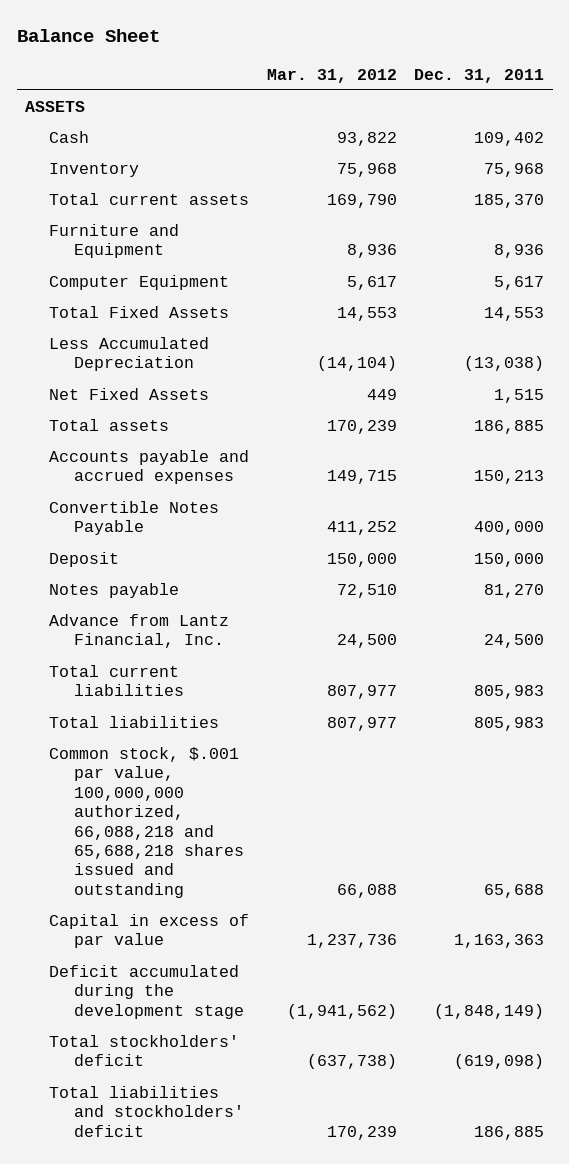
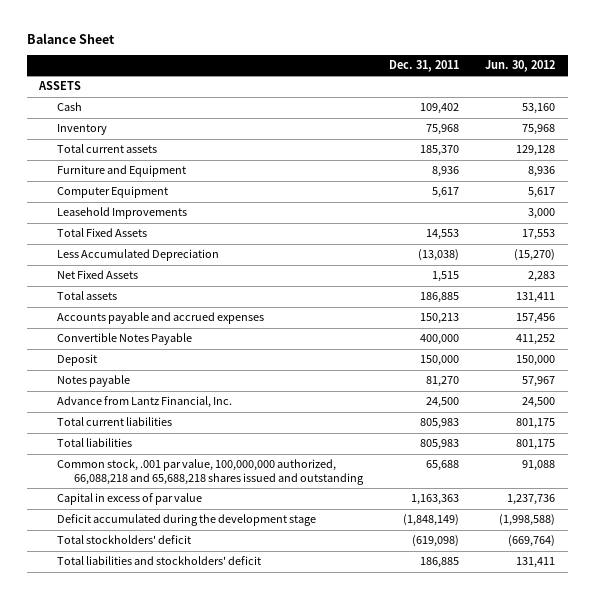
[266,68,397,83] Mar. 31, 2012 -> none
none -> [484,59,555,72] Jun. 30, 2012
none -> [56,207,187,220] Leasehold Improvements
[49,747,244,898] Common stock, $.001 par value, 100,000,000 authorized, 66,088,218 and 65,688,218 shares issued and outstanding -> [56,459,365,485] Common stock, .001 par value, 100,000,000 authorized, 66,088,218 and 65,688,218 shares issued and outstanding

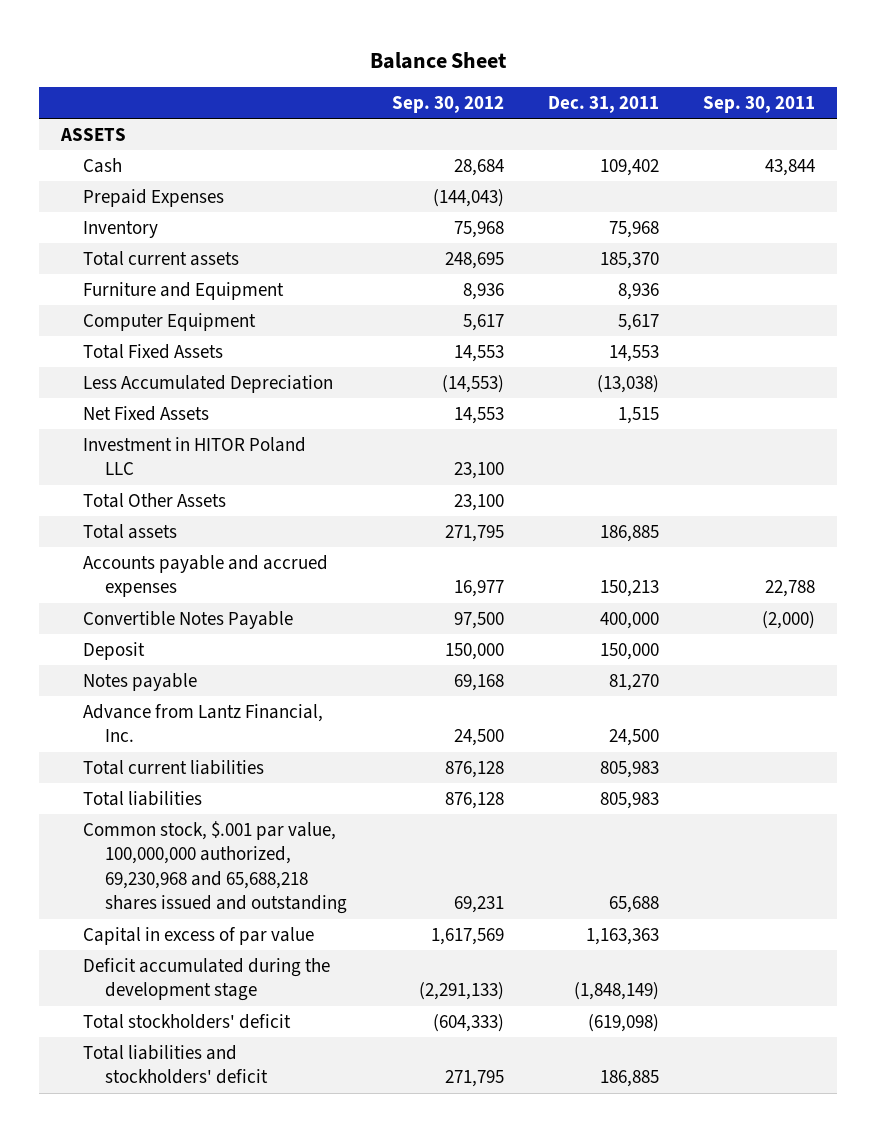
[484,59,555,72] Jun. 30, 2012 -> none
none -> [391,96,504,114] Sep. 30, 2012
none -> [702,96,815,114] Sep. 30, 2011
none -> [83,188,225,207] Prepaid Expenses
[56,207,187,220] Leasehold Improvements -> none
none -> [83,436,307,476] Investment in HITOR Poland LLC
none -> [83,492,227,508] Total Other Assets
[56,459,365,485] Common stock, .001 par value, 100,000,000 authorized, 66,088,218 and 65,688,218 shares issued and outstanding -> [83,820,348,915] Common stock, $.001 par value, 100,000,000 authorized, 69,230,968 and 65,688,218 shares issued and outstanding

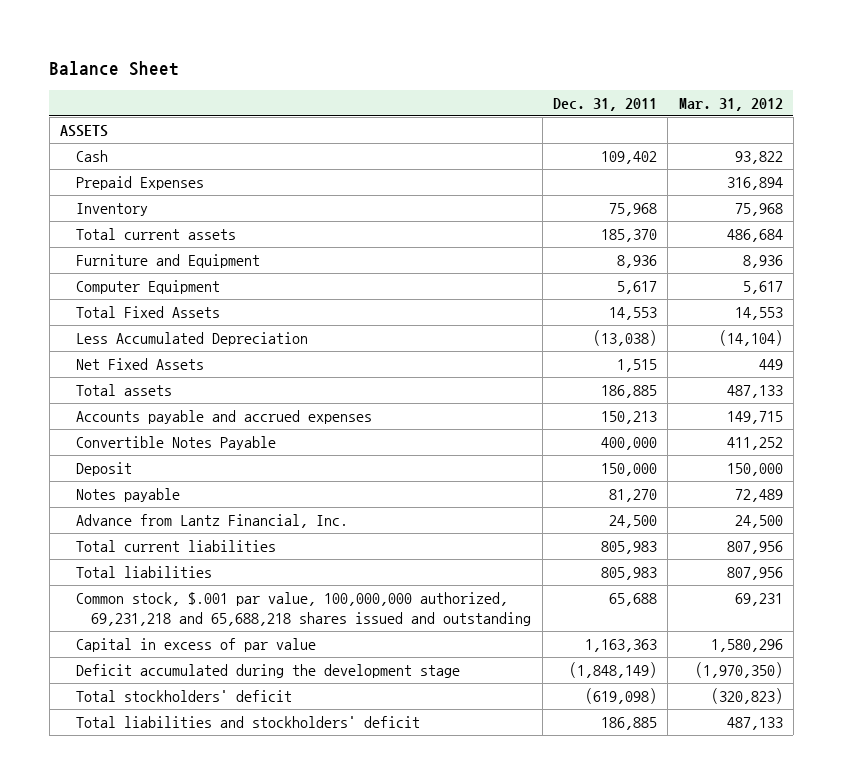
[391,96,504,114] Sep. 30, 2012 -> none
[702,96,815,114] Sep. 30, 2011 -> none
none -> [678,98,783,112] Mar. 31, 2012
[83,436,307,476] Investment in HITOR Poland LLC -> none
[83,492,227,508] Total Other Assets -> none
[83,820,348,915] Common stock, $.001 par value, 100,000,000 authorized, 69,230,968 and 65,688,218 shares issued and outstanding -> [75,591,532,626] Common stock, $.001 par value, 100,000,000 authorized, 69,231,218 and 65,688,218 shares issued and outstanding

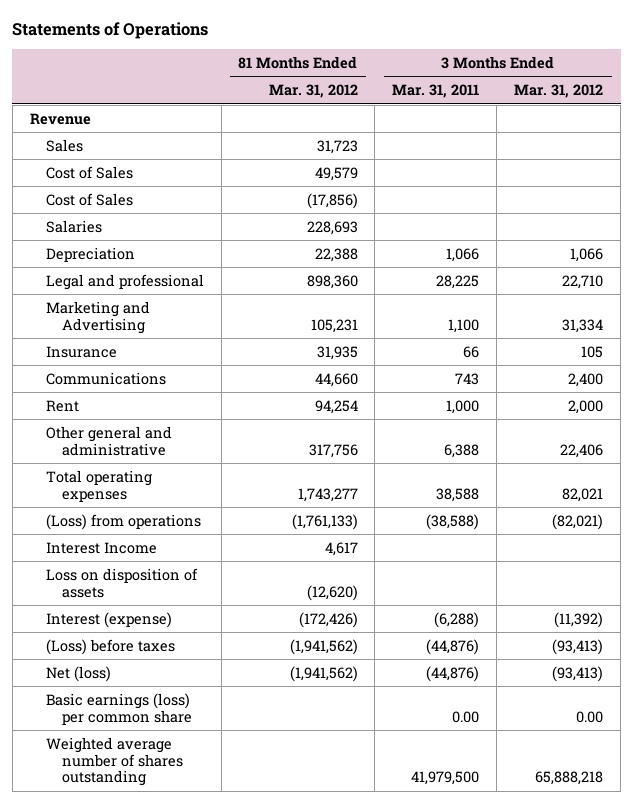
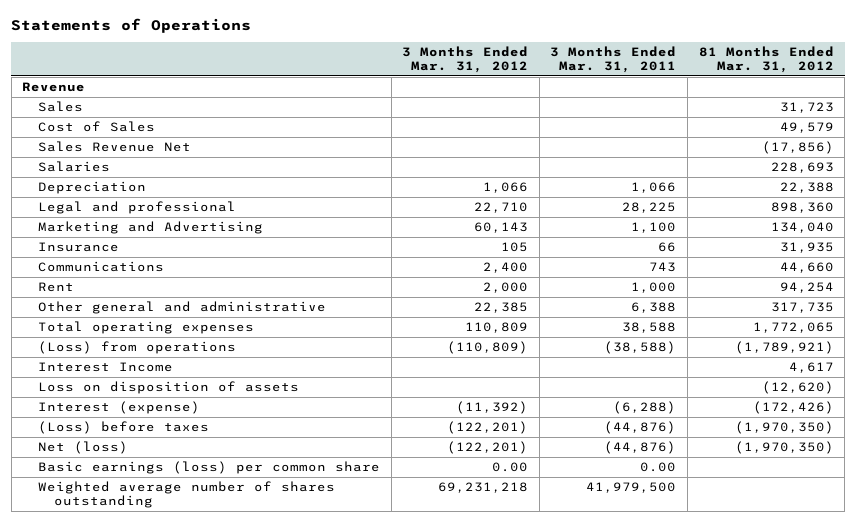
[45,192,133,206] Cost of Sales -> [38,141,192,153] Sales Revenue Net
[310,318,358,333] 105,231 -> [770,222,834,234] 134,040
[562,318,604,333] 31,334 -> [474,222,529,234] 60,143
[308,443,358,458] 317,756 -> [770,302,834,314] 317,735
[560,443,604,458] 22,406 -> [474,302,529,314] 22,385
[297,487,358,502] 1,743,277 -> [752,322,834,334] 1,772,065
[562,487,604,502] 82,021 -> [465,322,529,334] 110,809
[291,513,358,530] (1,761,133) -> [734,341,834,355] (1,789,921)
[552,513,604,530] (82,021) -> [447,341,529,355] (110,809)
[289,638,358,655] (1,941,562) -> [734,421,834,435] (1,970,350)
[552,638,604,655] (93,413) -> [447,421,529,435] (122,201)
[289,665,358,682] (1,941,562) -> [734,441,834,455] (1,970,350)
[552,665,604,682] (93,413) -> [447,441,529,455] (122,201)
[535,771,604,786] 65,888,218 -> [438,482,529,494] 69,231,218

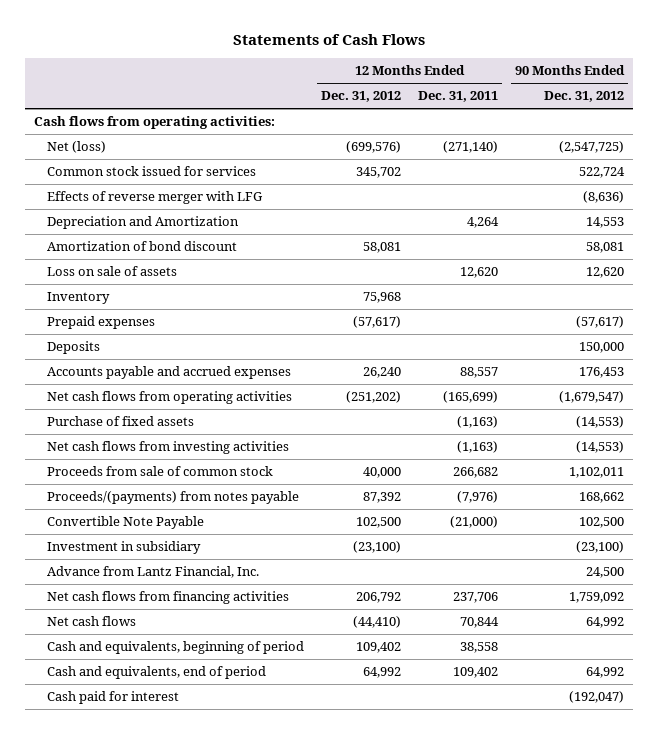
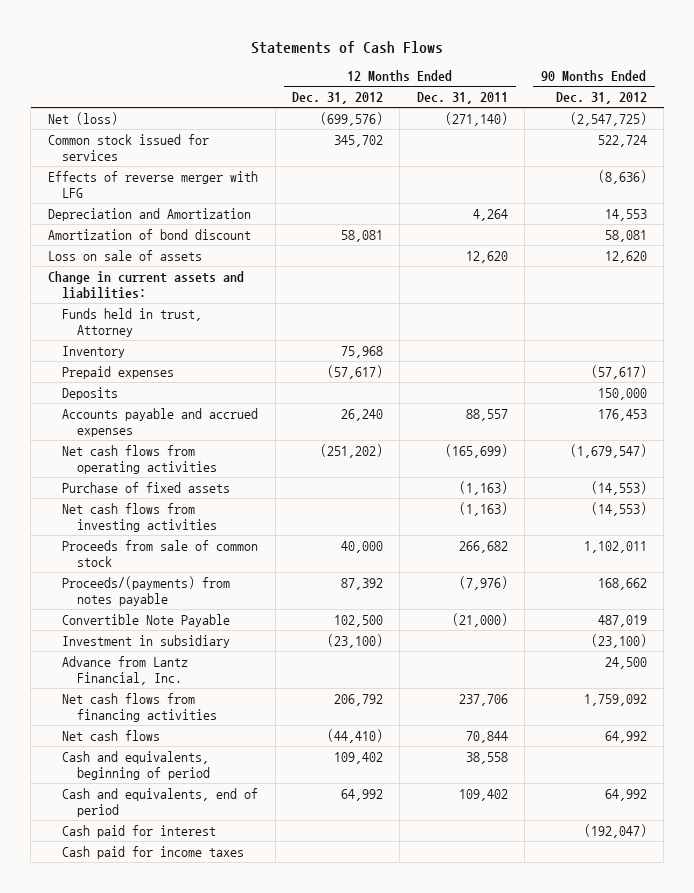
[33,116,275,130] Cash flows from operating activities: -> none
none -> [47,270,244,299] Change in current assets and liabilities:
none -> [62,307,203,337] Funds held in trust, Attorney
[579,517,625,529] 102,500 -> [597,614,647,627] 487,019
none -> [62,845,245,859] Cash paid for income taxes

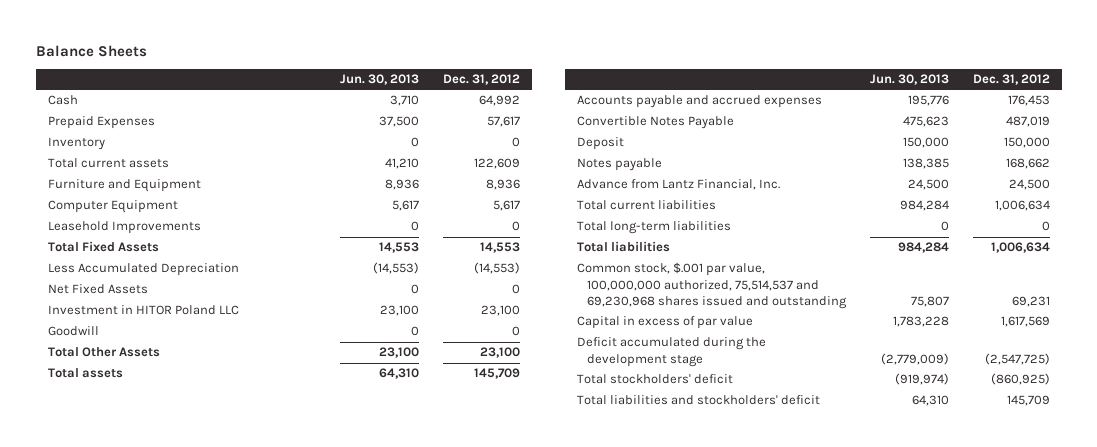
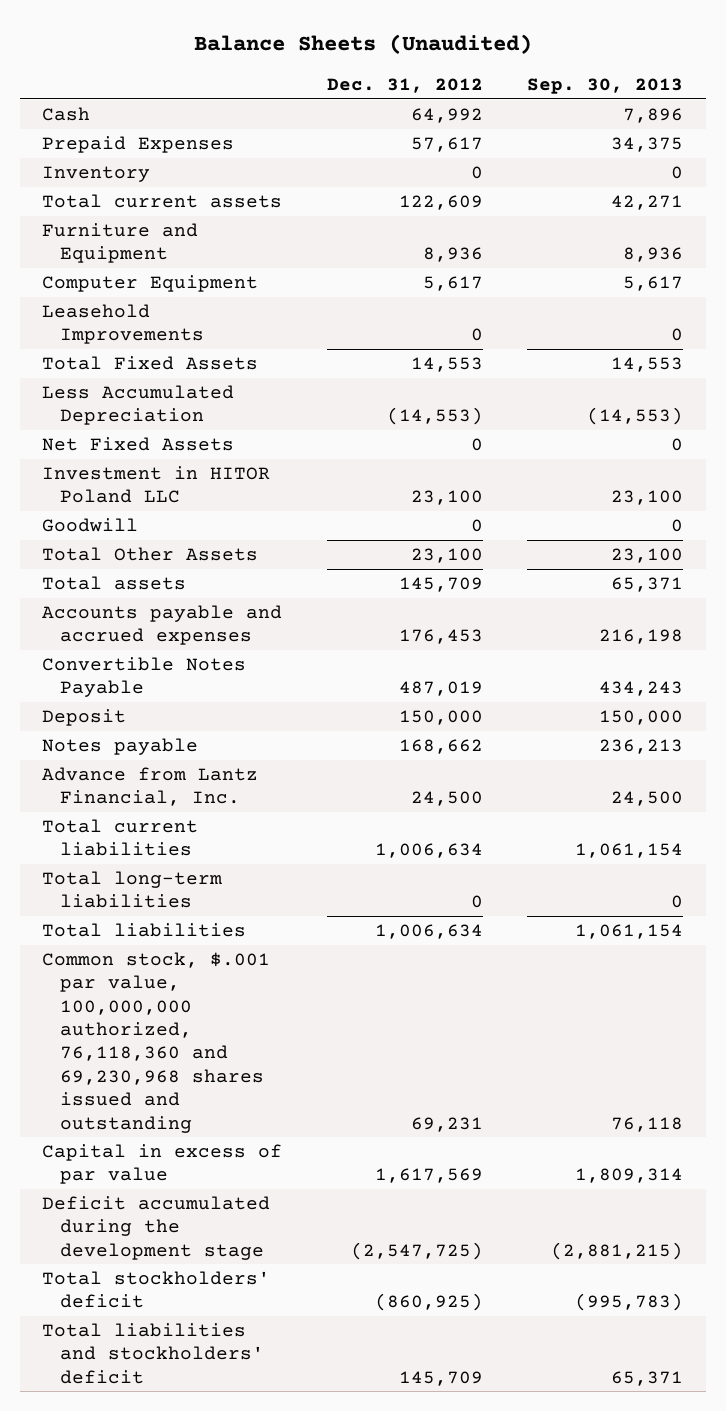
[35,44,147,57] Balance Sheets -> [193,34,532,55] Balance Sheets (Unaudited)
[340,74,420,86] Jun. 30, 2013 -> none
none -> [527,77,684,94] Sep. 30, 2013
[576,262,847,309] Common stock, $.001 par value, 100,000,000 authorized, 75,514,537 and 69,230,968 shares issued and outstanding -> [42,952,271,1133] Common stock, $.001 par value, 100,000,000 authorized, 76,118,360 and 69,230,968 shares issued and outstanding

